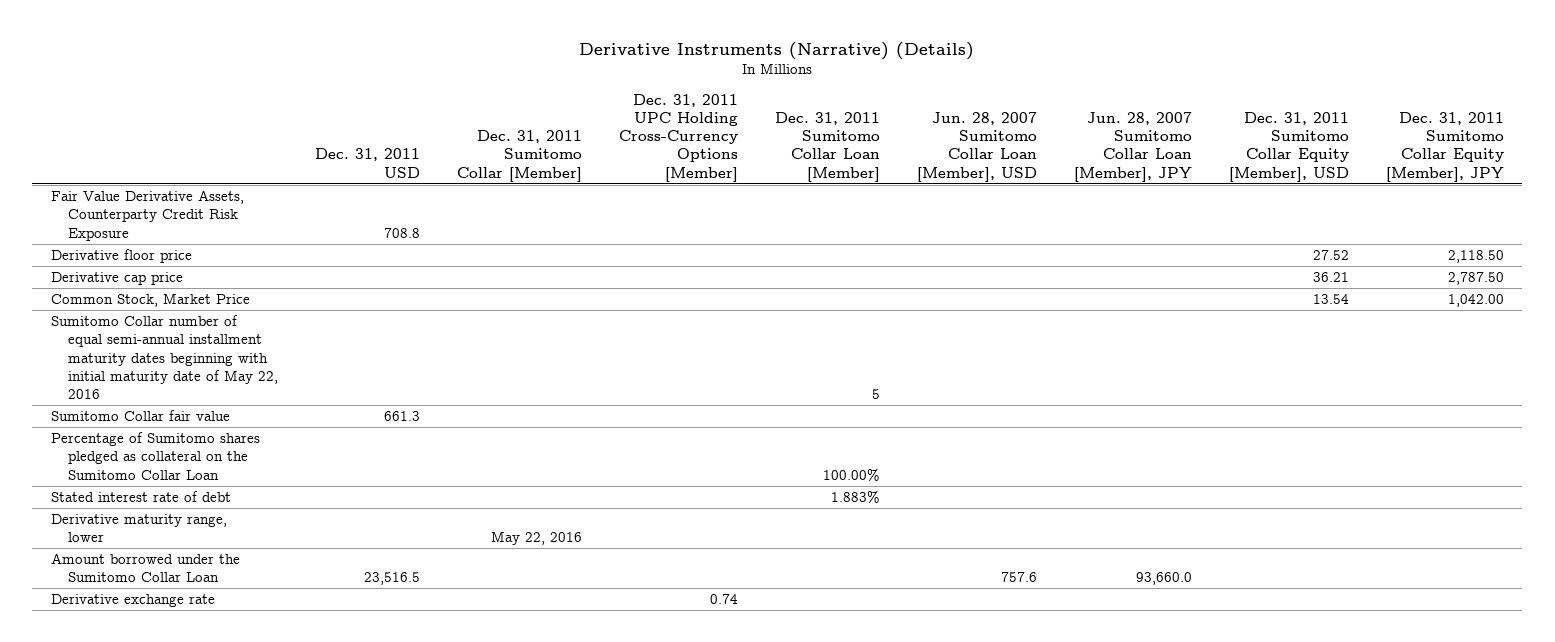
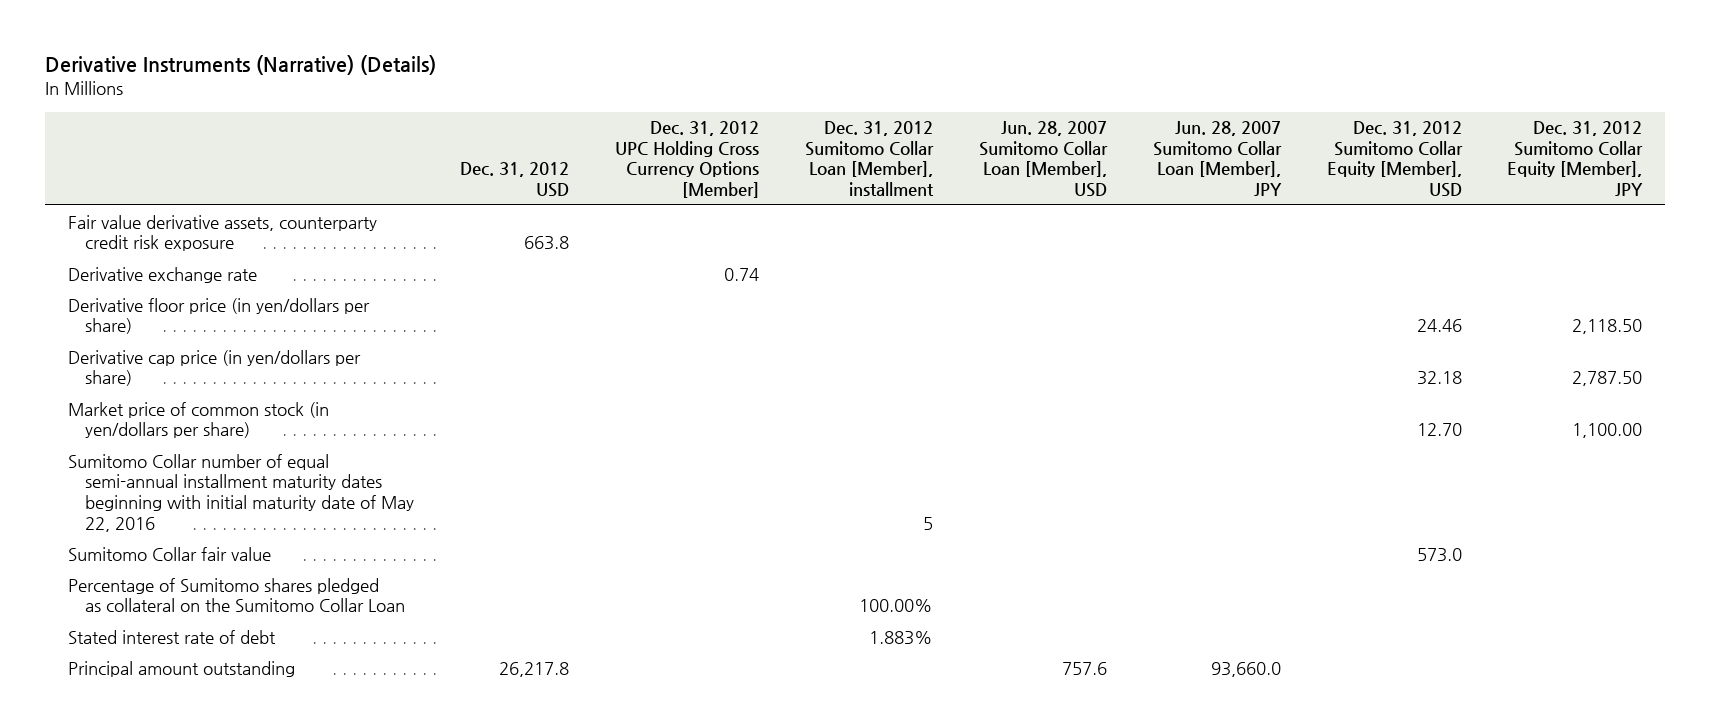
[314,148,420,178] Dec. 31, 2011 USD -> none
[456,130,582,182] Dec. 31, 2011 Sumitomo Collar [Member] -> none
[618,93,738,182] Dec. 31, 2011 UPC Holding Cross-Currency Options [Member] -> none
[774,112,880,182] Dec. 31, 2011 Sumitomo Collar Loan [Member] -> none
[1228,112,1349,182] Dec. 31, 2011 Sumitomo Collar Equity [Member], USD -> none
[1385,112,1504,182] Dec. 31, 2011 Sumitomo Collar Equity [Member], JPY -> none
none -> [459,162,569,198] Dec. 31, 2012 USD
none -> [614,121,759,199] Dec. 31, 2012 UPC Holding Cross Currency Options [Member]
none -> [804,121,934,197] Dec. 31, 2012 Sumitomo Collar Loan [Member], installment
none -> [1326,121,1463,198] Dec. 31, 2012 Sumitomo Collar Equity [Member], USD
none -> [1507,121,1644,197] Dec. 31, 2012 Sumitomo Collar Equity [Member], JPY
[50,249,192,264] Derivative floor price -> none
[50,272,183,286] Derivative cap price -> none
[50,190,244,241] Fair Value Derivative Assets, Counterparty Credit Risk Exposure -> [67,214,377,252] Fair value derivative assets, counterparty credit risk exposure
[50,594,215,608] Derivative exchange rate -> [67,266,257,283] Derivative exchange rate
none -> [67,297,370,335] Derivative floor price (in yen/dollars per share)
none -> [67,349,361,387] Derivative cap price (in yen/dollars per share)
[50,293,250,308] Common Stock, Market Price -> [67,401,329,439] Market price of common stock (in yen/dollars per share)
[50,514,227,543] Derivative maturity range, lower -> none
[50,553,240,583] Amount borrowed under the Sumitomo Collar Loan -> [67,660,295,677] Principal amount outstanding

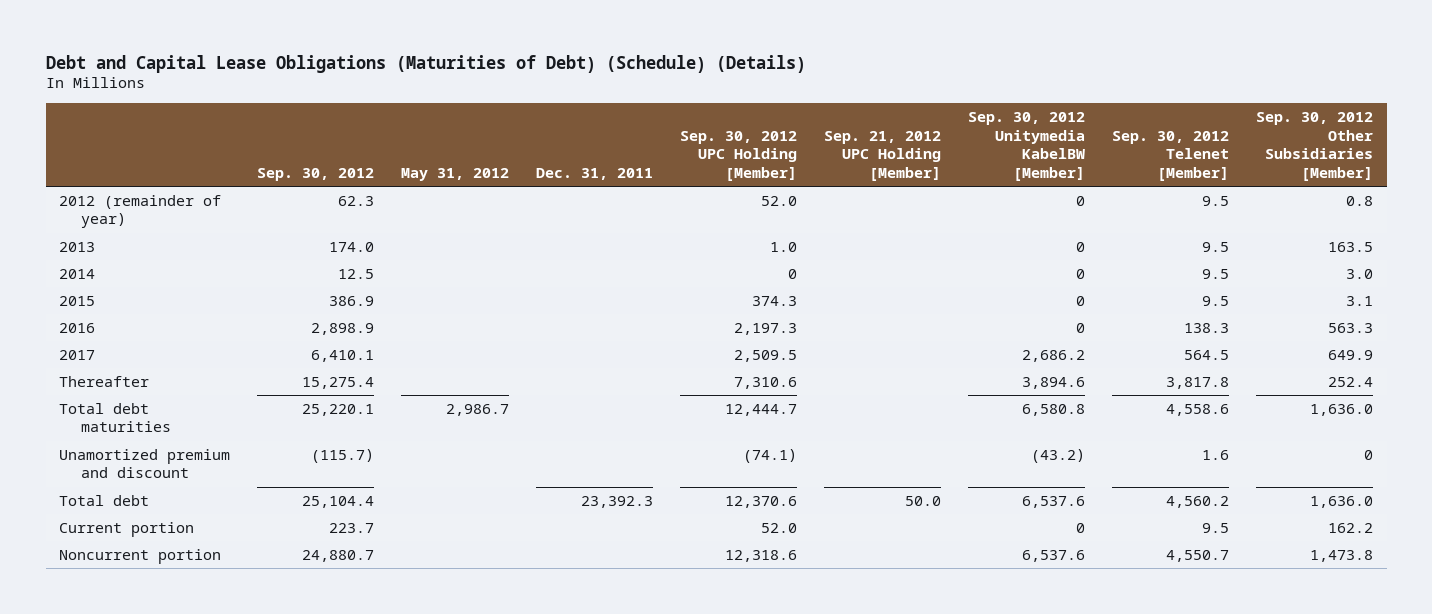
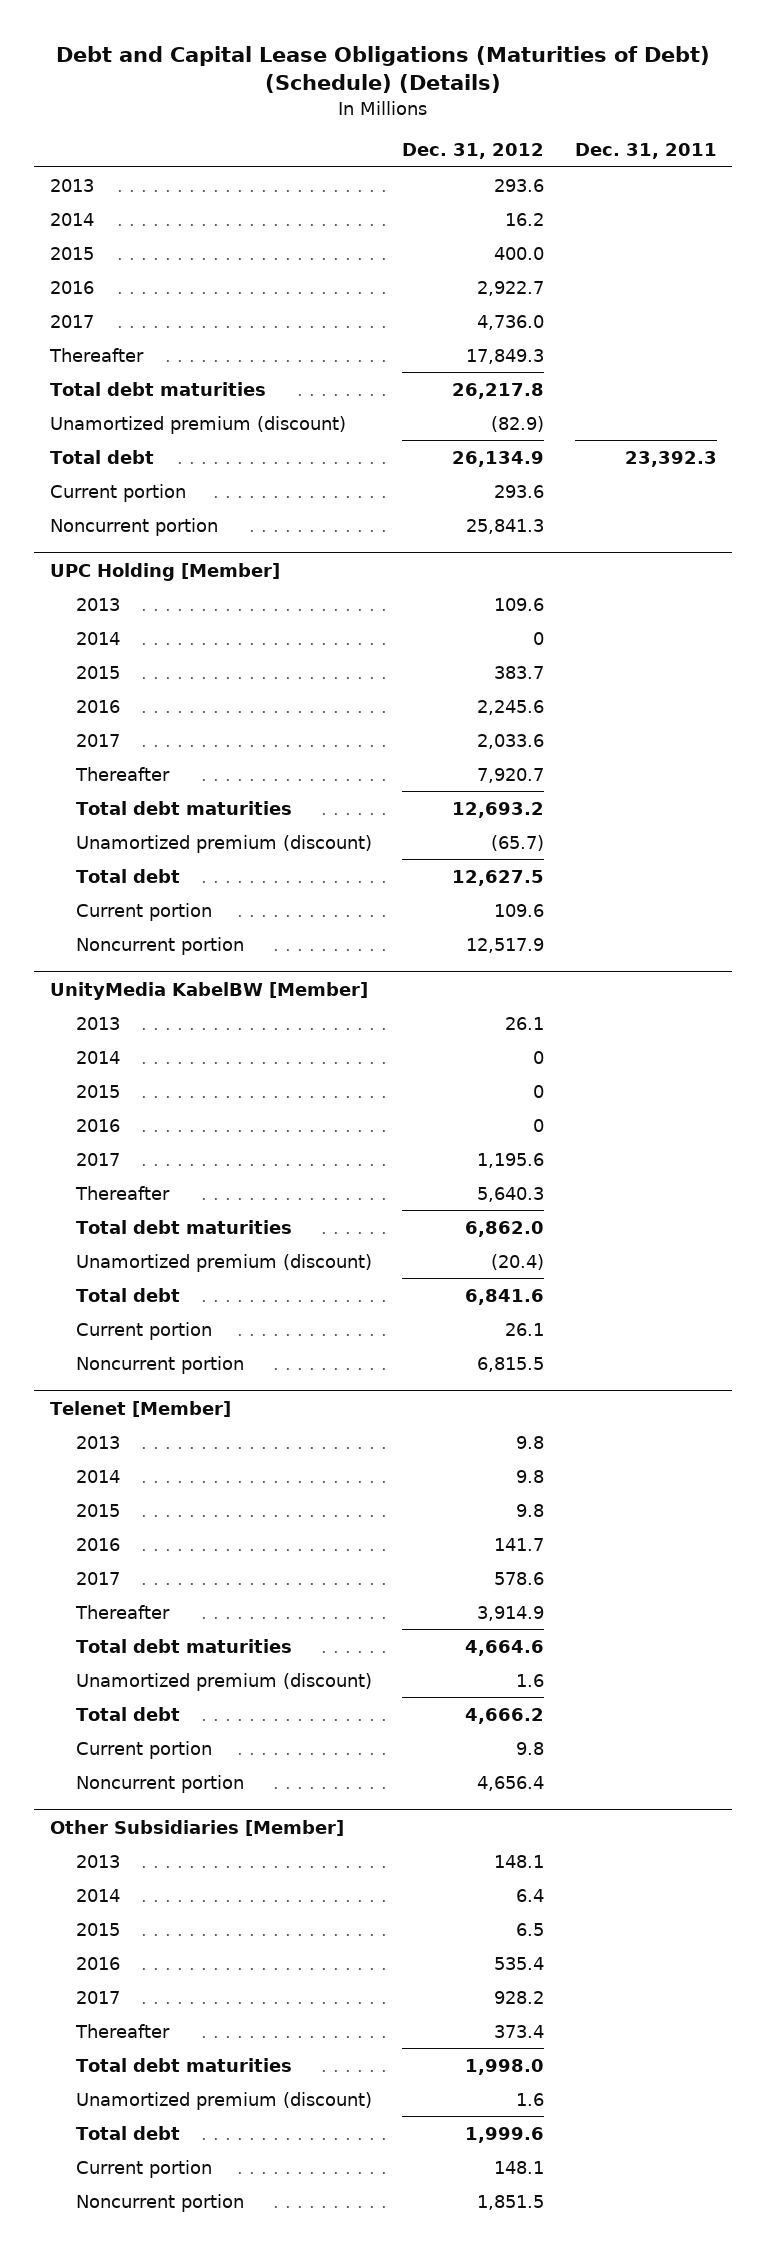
[257,167,375,181] Sep. 30, 2012 -> none
[401,167,510,181] May 31, 2012 -> none
[680,130,798,181] Sep. 30, 2012 UPC Holding [Member] -> none
[824,130,942,181] Sep. 21, 2012 UPC Holding [Member] -> none
[968,112,1086,181] Sep. 30, 2012 Unitymedia KabelBW [Member] -> none
[1112,130,1230,181] Sep. 30, 2012 Telenet [Member] -> none
[1256,112,1374,181] Sep. 30, 2012 Other Subsidiaries [Member] -> none
none -> [402,143,545,160] Dec. 31, 2012
[59,194,222,229] 2012 (remainder of year) -> none
[59,448,231,479] Unamortized premium and discount -> [49,415,346,434] Unamortized premium (discount)
none -> [49,562,280,581] UPC Holding [Member]
none -> [75,597,120,611] 2013
none -> [75,631,120,645] 2014
none -> [75,665,120,679] 2015
none -> [75,699,120,713] 2016
none -> [75,733,120,747] 2017
none -> [74,766,170,781] Thereafter
none -> [75,800,292,815] Total debt maturities
none -> [75,834,372,853] Unamortized premium (discount)
none -> [75,868,180,883] Total debt
none -> [75,902,212,921] Current portion
none -> [75,936,244,955] Noncurrent portion
none -> [49,981,368,1000] UnityMedia KabelBW [Member]
none -> [75,1016,120,1030] 2013
none -> [75,1050,120,1064] 2014
none -> [75,1084,120,1098] 2015
none -> [75,1118,120,1132] 2016
none -> [75,1152,120,1166] 2017
none -> [74,1185,170,1200] Thereafter
none -> [75,1219,292,1234] Total debt maturities
none -> [75,1253,372,1272] Unamortized premium (discount)
none -> [75,1287,180,1302] Total debt
none -> [75,1321,212,1340] Current portion
none -> [75,1355,244,1374] Noncurrent portion
none -> [49,1400,231,1417] Telenet [Member]
none -> [75,1435,120,1449] 2013
none -> [75,1469,120,1483] 2014
none -> [75,1503,120,1517] 2015
none -> [75,1537,120,1551] 2016
none -> [75,1571,120,1585] 2017
none -> [74,1604,170,1619] Thereafter
none -> [75,1638,292,1653] Total debt maturities
none -> [75,1672,372,1691] Unamortized premium (discount)
none -> [75,1706,180,1721] Total debt
none -> [75,1740,212,1759] Current portion
none -> [75,1774,244,1793] Noncurrent portion
none -> [49,1819,344,1836] Other Subsidiaries [Member]
none -> [75,1854,120,1868] 2013
none -> [75,1888,120,1902] 2014
none -> [75,1922,120,1936] 2015
none -> [75,1956,120,1970] 2016
none -> [75,1990,120,2004] 2017
none -> [74,2023,170,2038] Thereafter
none -> [75,2057,292,2072] Total debt maturities
none -> [75,2091,372,2110] Unamortized premium (discount)
none -> [75,2125,180,2140] Total debt
none -> [75,2159,212,2178] Current portion
none -> [75,2193,244,2212] Noncurrent portion

